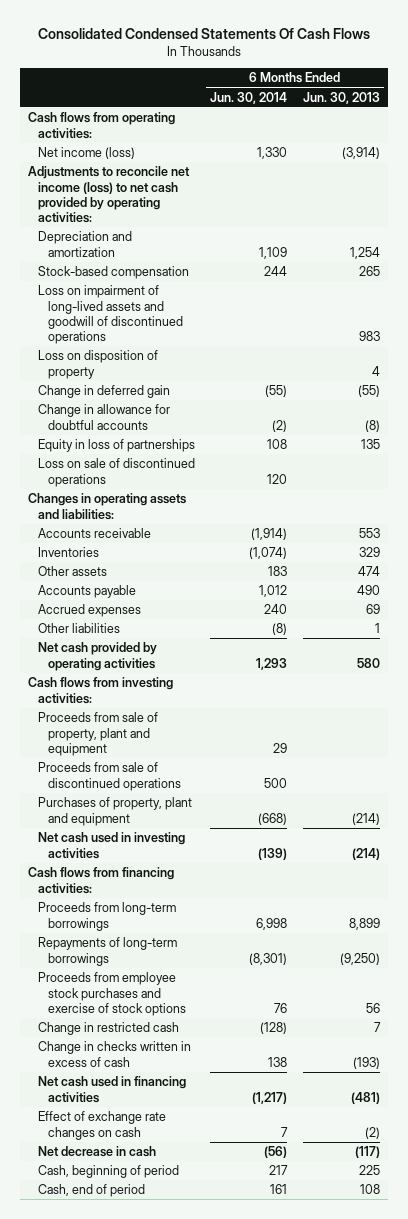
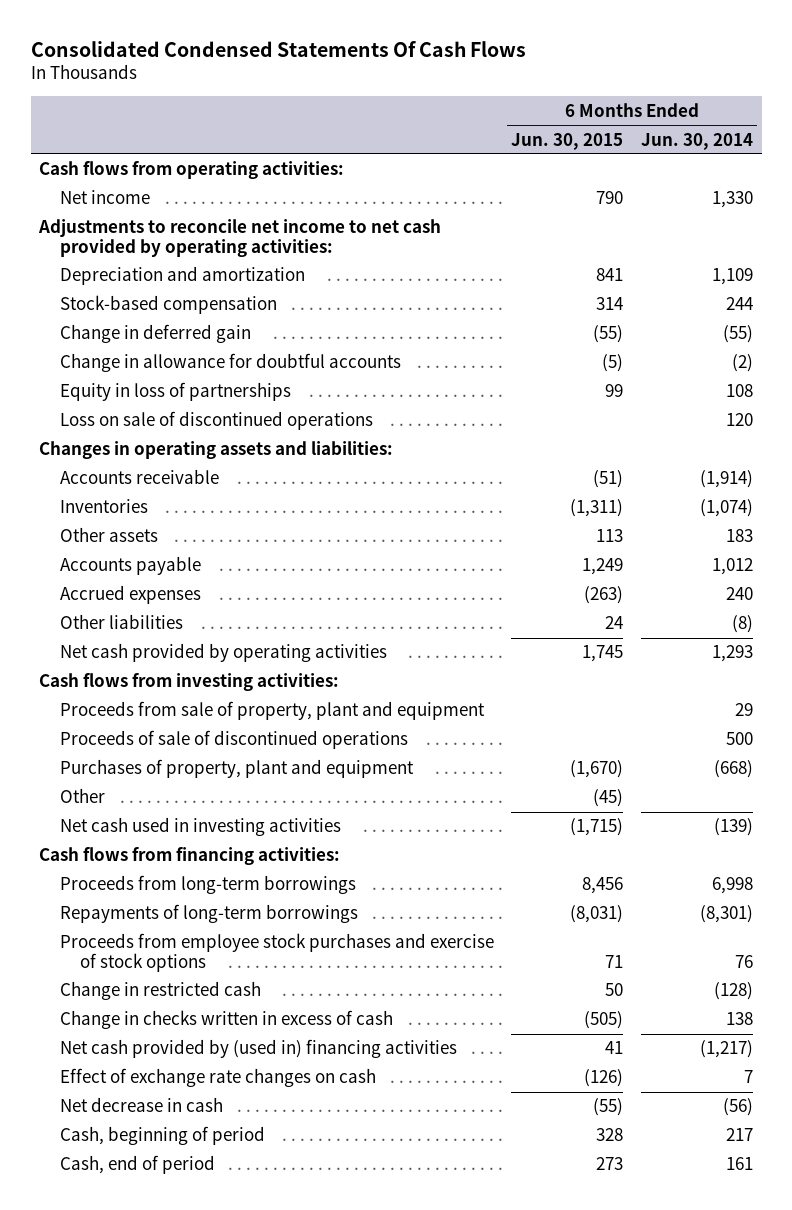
[303,91,381,104] Jun. 30, 2013 -> none
none -> [511,132,624,150] Jun. 30, 2015
[37,147,135,160] Net income (loss) -> [59,190,150,205] Net income
[27,166,190,224] Adjustments to reconcile net income (loss) to net cash provided by operating activities: -> [38,219,442,258] Adjustments to reconcile net income to net cash provided by operating activities:
[37,285,183,345] Loss on impairment of long-lived assets and goodwill of discontinued operations -> none
[37,350,158,379] Loss on disposition of property -> none
[37,762,181,791] Proceeds from sale of discontinued operations -> [59,730,408,750] Proceeds of sale of discontinued operations
none -> [59,788,105,804] Other
[37,1076,186,1103] Net cash used in financing activities -> [59,1039,457,1059] Net cash provided by (used in) financing activities

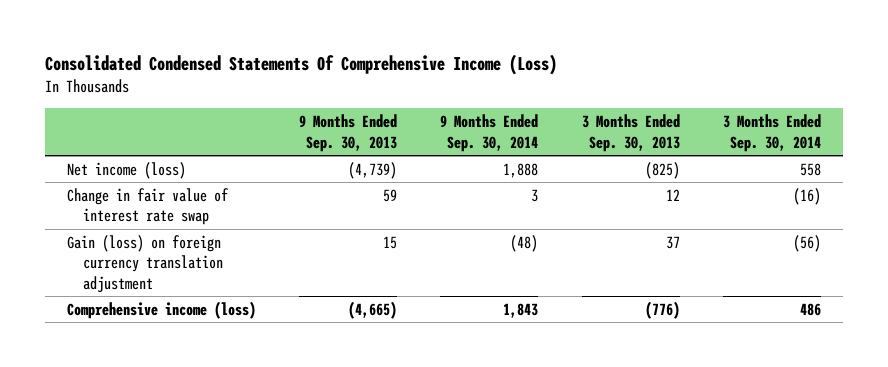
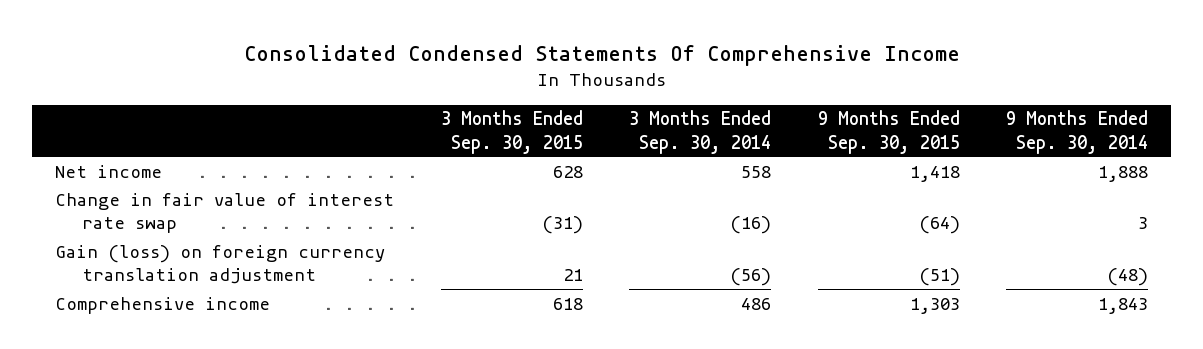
[45,54,558,76] Consolidated Condensed Statements Of Comprehensive Income (Loss) -> [243,45,960,67] Consolidated Condensed Statements Of Comprehensive Income
[299,114,398,152] 9 Months Ended Sep. 30, 2013 -> none
[581,114,680,152] 3 Months Ended Sep. 30, 2013 -> none
none -> [440,110,583,154] 3 Months Ended Sep. 30, 2015
none -> [817,110,960,154] 9 Months Ended Sep. 30, 2015
[66,161,186,179] Net income (loss) -> [55,164,163,178] Net income
[66,300,256,319] Comprehensive income (loss) -> [55,296,271,314] Comprehensive income

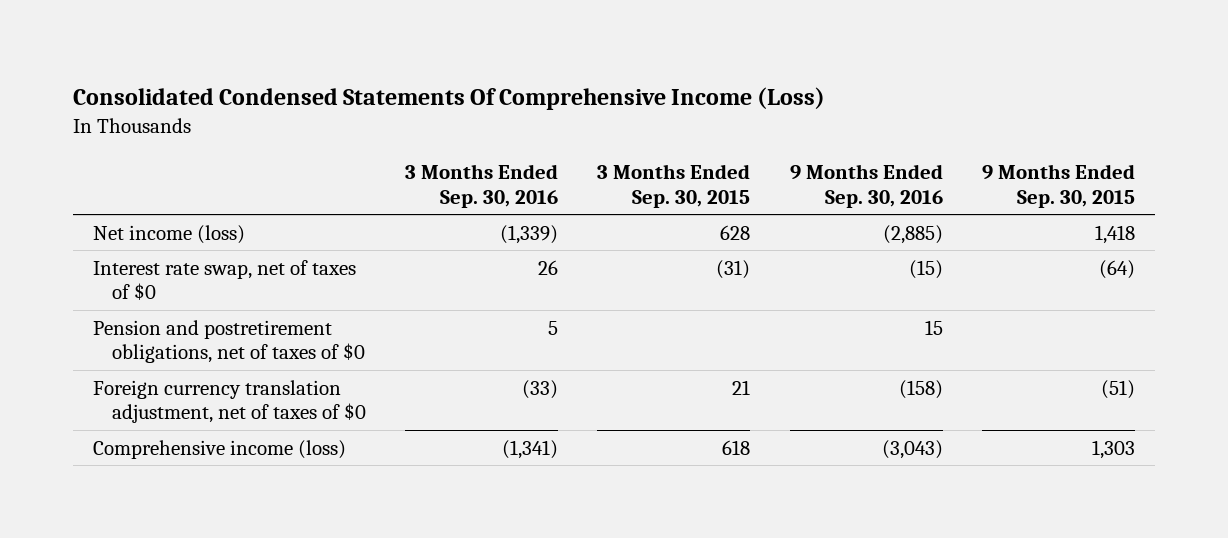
[243,45,960,67] Consolidated Condensed Statements Of Comprehensive Income -> [72,87,825,111] Consolidated Condensed Statements Of Comprehensive Income (Loss)
[629,110,772,154] 3 Months Ended Sep. 30, 2014 -> none
[1006,110,1149,154] 9 Months Ended Sep. 30, 2014 -> none
none -> [404,163,558,208] 3 Months Ended Sep. 30, 2016
none -> [789,163,943,208] 9 Months Ended Sep. 30, 2016
[55,164,163,178] Net income -> [92,224,245,244] Net income (loss)
[55,192,395,234] Change in fair value of interest rate swap -> [92,259,356,301] Interest rate swap, net of taxes of $0
none -> [92,319,365,364] Pension and postretirement obligations, net of taxes of $0
[55,244,386,285] Gain (loss) on foreign currency translation adjustment -> [92,379,366,424] Foreign currency translation adjustment, net of taxes of $0
[55,296,271,314] Comprehensive income -> [92,439,346,459] Comprehensive income (loss)

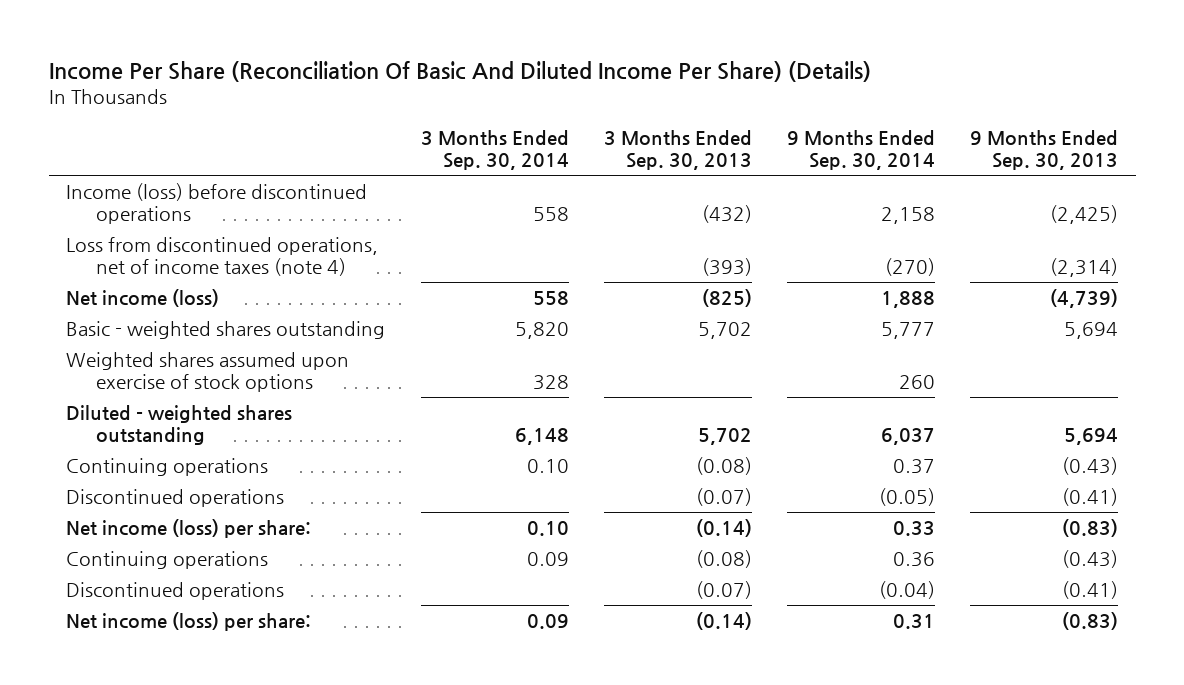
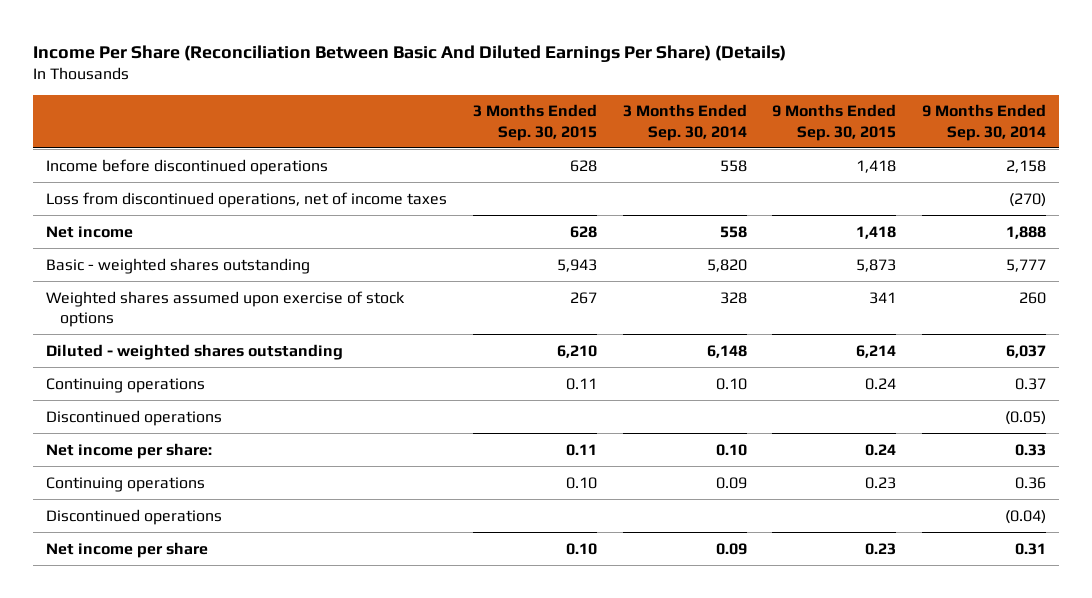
[48,60,871,82] Income Per Share (Reconciliation Of Basic And Diluted Income Per Share) (Details) -> [33,44,787,62] Income Per Share (Reconciliation Between Basic And Diluted Earnings Per Share) (Details)
[603,130,752,171] 3 Months Ended Sep. 30, 2013 -> none
[970,130,1119,171] 9 Months Ended Sep. 30, 2013 -> none
none -> [472,104,597,141] 3 Months Ended Sep. 30, 2015
none -> [772,104,897,141] 9 Months Ended Sep. 30, 2015
[66,183,368,224] Income (loss) before discontinued operations -> [45,158,328,175] Income before discontinued operations
[66,237,379,276] Loss from discontinued operations, net of income taxes (note 4) -> [45,191,447,208] Loss from discontinued operations, net of income taxes
[66,289,220,308] Net income (loss) -> [45,225,133,238] Net income
[66,519,312,539] Net income (loss) per share: -> [45,442,212,459] Net income per share:
[66,612,312,632] Net income (loss) per share: -> [45,541,208,558] Net income per share

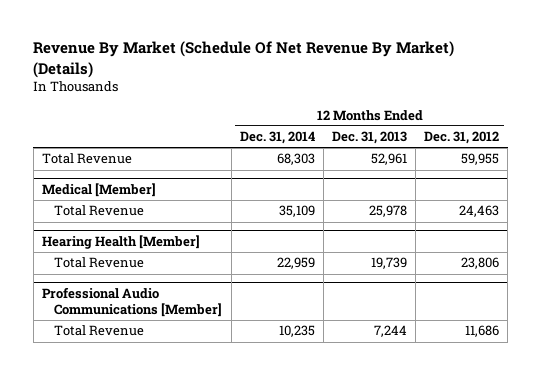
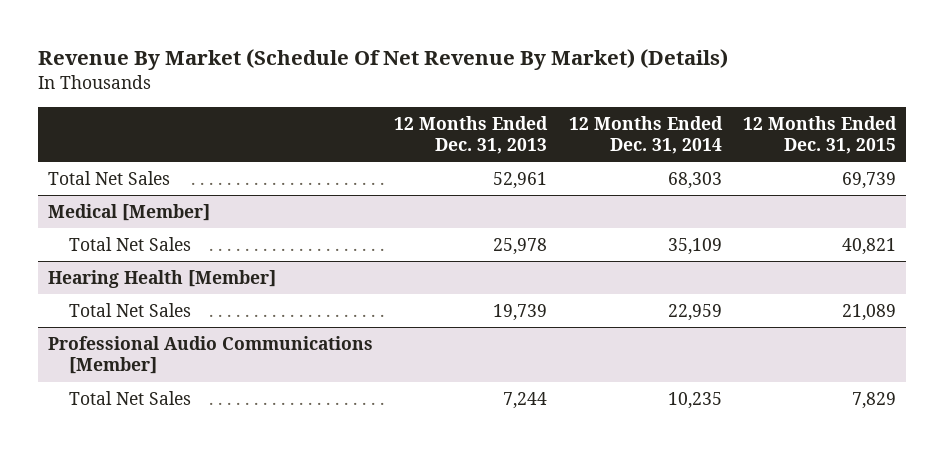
[424,131,500,145] Dec. 31, 2012 -> none
none -> [742,115,897,155] 12 Months Ended Dec. 31, 2015
[41,153,132,165] Total Revenue -> [48,171,171,186] Total Net Sales
[54,205,145,217] Total Revenue -> [69,237,192,252] Total Net Sales
[54,257,145,269] Total Revenue -> [69,303,192,318] Total Net Sales
[54,325,145,337] Total Revenue -> [69,391,192,406] Total Net Sales

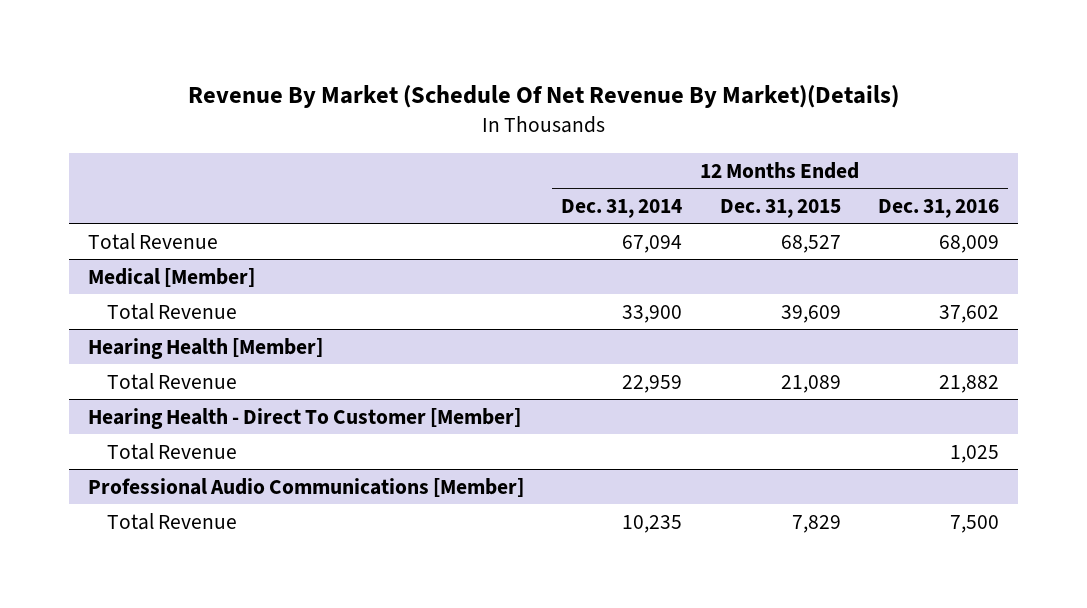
[37,49,728,71] Revenue By Market (Schedule Of Net Revenue By Market) (Details) -> [187,84,899,108] Revenue By Market (Schedule Of Net Revenue By Market)(Details)
[394,115,549,155] 12 Months Ended Dec. 31, 2013 -> none
none -> [878,198,1000,218] Dec. 31, 2016
[48,171,171,186] Total Net Sales -> [88,232,219,250] Total Revenue
[667,172,722,190] 68,303 -> [622,234,683,253] 67,094
[841,172,896,190] 69,739 -> [780,234,841,253] 68,527
[69,237,192,252] Total Net Sales -> [107,302,238,320] Total Revenue
[667,238,722,256] 35,109 -> [622,304,683,323] 33,900
[841,238,896,256] 40,821 -> [780,304,841,323] 39,609
[69,303,192,318] Total Net Sales -> [107,372,238,390] Total Revenue
none -> [88,407,522,429] Hearing Health - Direct To Customer [Member]
none -> [107,442,238,460] Total Revenue
[69,391,192,406] Total Net Sales -> [107,512,238,530] Total Revenue

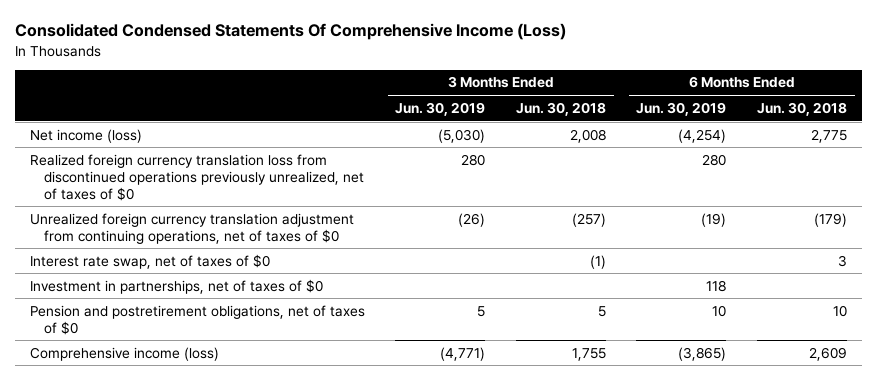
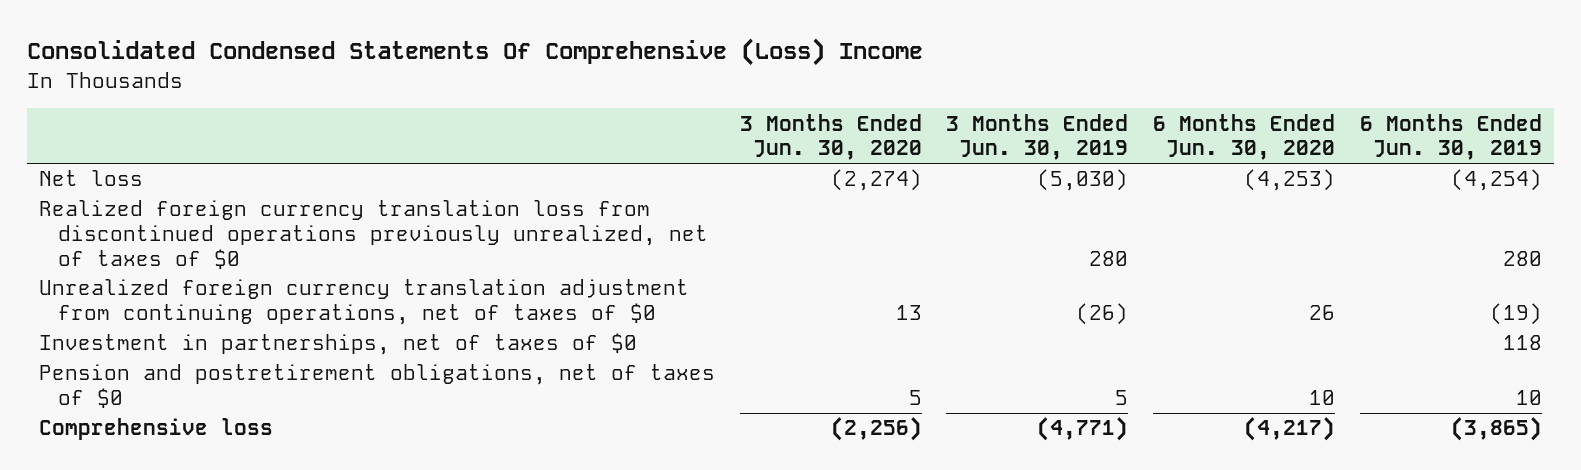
[14,23,566,41] Consolidated Condensed Statements Of Comprehensive Income (Loss) -> [27,38,924,67] Consolidated Condensed Statements Of Comprehensive (Loss) Income
[515,101,606,116] Jun. 30, 2018 -> none
[757,101,848,116] Jun. 30, 2018 -> none
none -> [739,113,922,161] 3 Months Ended Jun. 30, 2020
none -> [1153,113,1336,161] 6 Months Ended Jun. 30, 2020
[29,128,142,143] Net income (loss) -> [39,170,144,187] Net loss
[29,253,270,269] Interest rate swap, net of taxes of $0 -> none
[29,346,219,361] Comprehensive income (loss) -> [39,418,274,441] Comprehensive loss

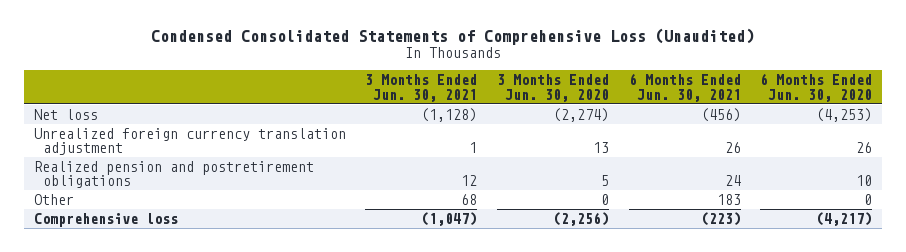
[27,38,924,67] Consolidated Condensed Statements Of Comprehensive (Loss) Income -> [150,28,754,46] Condensed Consolidated Statements of Comprehensive Loss (Unaudited)
[946,113,1129,161] 3 Months Ended Jun. 30, 2019 -> none
[1359,113,1542,161] 6 Months Ended Jun. 30, 2019 -> none
none -> [365,74,478,102] 3 Months Ended Jun. 30, 2021
none -> [628,73,741,102] 6 Months Ended Jun. 30, 2021
[39,200,708,269] Realized foreign currency translation loss from discontinued operations previously unrealized, net of taxes of $0 -> none
[39,333,638,356] Investment in partnerships, net of taxes of $0 -> none
[39,279,690,325] Unrealized foreign currency translation adjustment from continuing operations, net of taxes of $0 -> [33,127,346,156] Unrealized foreign currency translation adjustment
[39,364,716,408] Pension and postretirement obligations, net of taxes of $0 -> [33,160,314,189] Realized pension and postretirement obligations
none -> [33,193,74,205] Other

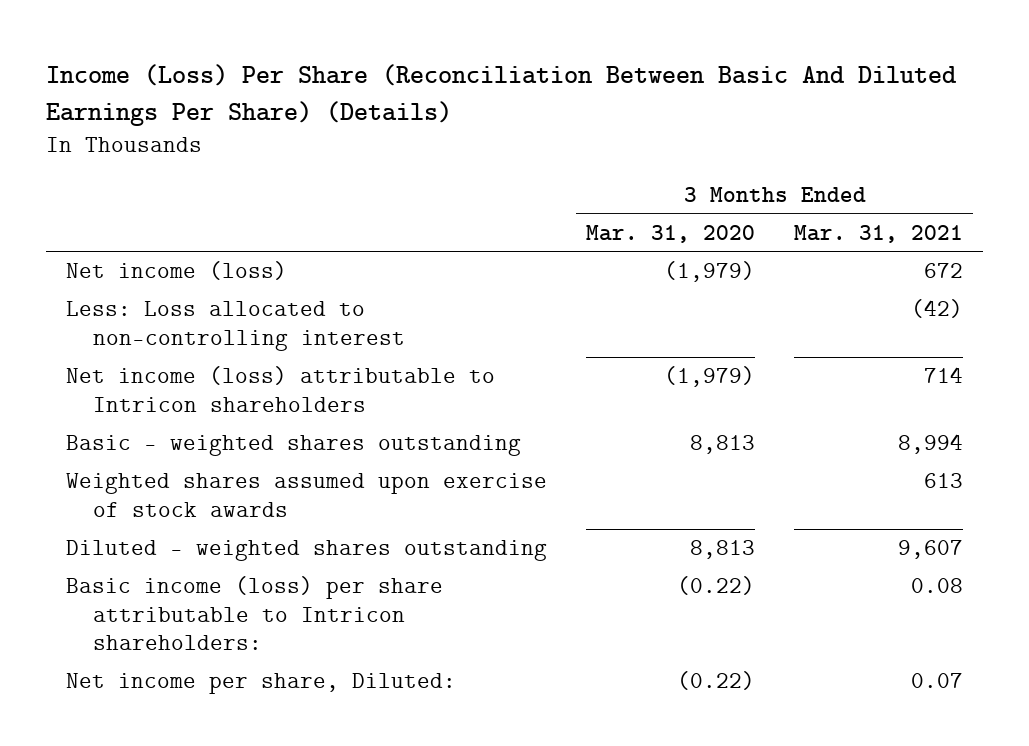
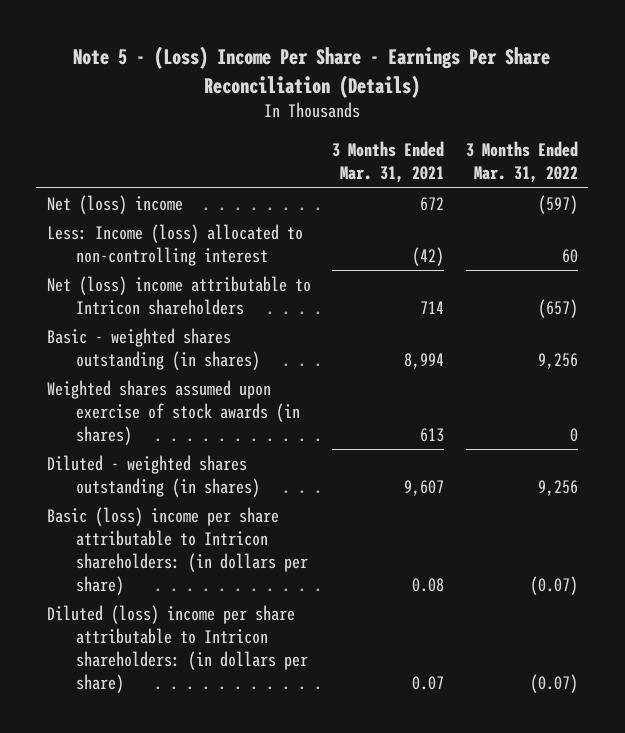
[46,64,958,126] Income (Loss) Per Share (Reconciliation Between Basic And Diluted Earnings Per Share) (Details) -> [73,46,551,98] Note 5 - (Loss) Income Per Share - Earnings Per Share Reconciliation (Details)
[586,224,756,243] Mar. 31, 2020 -> none
none -> [465,141,578,184] 3 Months Ended Mar. 31, 2022
[66,261,288,281] Net income (loss) -> [46,194,183,214] Net (loss) income
[66,301,406,351] Less: Loss allocated to non-controlling interest -> [46,223,303,267] Less: Income (loss) allocated to non-controlling interest
[66,366,496,412] Net income (loss) attributable to Intricon shareholders -> [46,275,311,316] Net (loss) income attributable to Intricon shareholders
[66,435,522,457] Basic - weighted shares outstanding -> [46,327,260,371] Basic - weighted shares outstanding (in shares)
[66,473,548,517] Weighted shares assumed upon exercise of stock awards -> [46,379,300,446] Weighted shares assumed upon exercise of stock awards (in shares)
[66,540,548,562] Diluted - weighted shares outstanding -> [46,454,260,498] Diluted - weighted shares outstanding (in shares)
[66,576,444,651] Basic income (loss) per share attributable to Intricon shareholders: -> [46,506,308,596] Basic (loss) income per share attributable to Intricon shareholders: (in dollars per share)
[66,673,457,695] Net income per share, Diluted: -> [46,604,308,694] Diluted (loss) income per share attributable to Intricon shareholders: (in dollars per share)

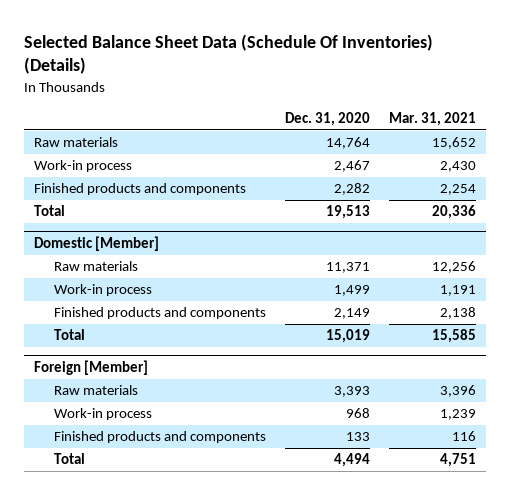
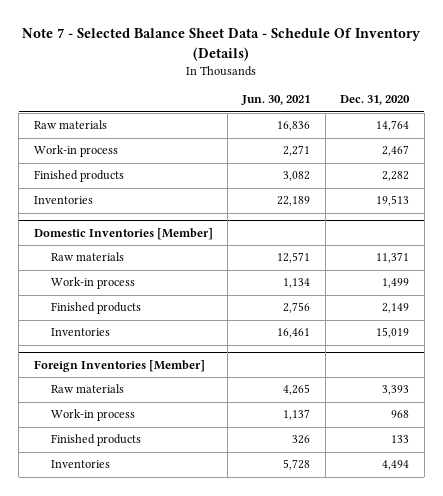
[24,33,434,75] Selected Balance Sheet Data (Schedule Of Inventories) (Details) -> [22,28,422,61] Note 7 - Selected Balance Sheet Data - Schedule Of Inventory (Details)
[388,112,476,127] Mar. 31, 2021 -> none
none -> [241,95,311,106] Jun. 30, 2021
[33,183,246,196] Finished products and components -> [33,170,124,183] Finished products
[33,205,65,217] Total -> [33,196,93,205] Inventories
[33,236,159,252] Domestic [Member] -> [33,227,213,240] Domestic Inventories [Member]
[53,307,266,320] Finished products and components -> [51,302,142,315] Finished products
[53,329,85,341] Total -> [51,328,111,337] Inventories
[33,360,148,376] Foreign [Member] -> [33,359,205,372] Foreign Inventories [Member]
[53,431,266,444] Finished products and components -> [51,434,142,447] Finished products
[53,453,85,465] Total -> [51,460,111,469] Inventories

